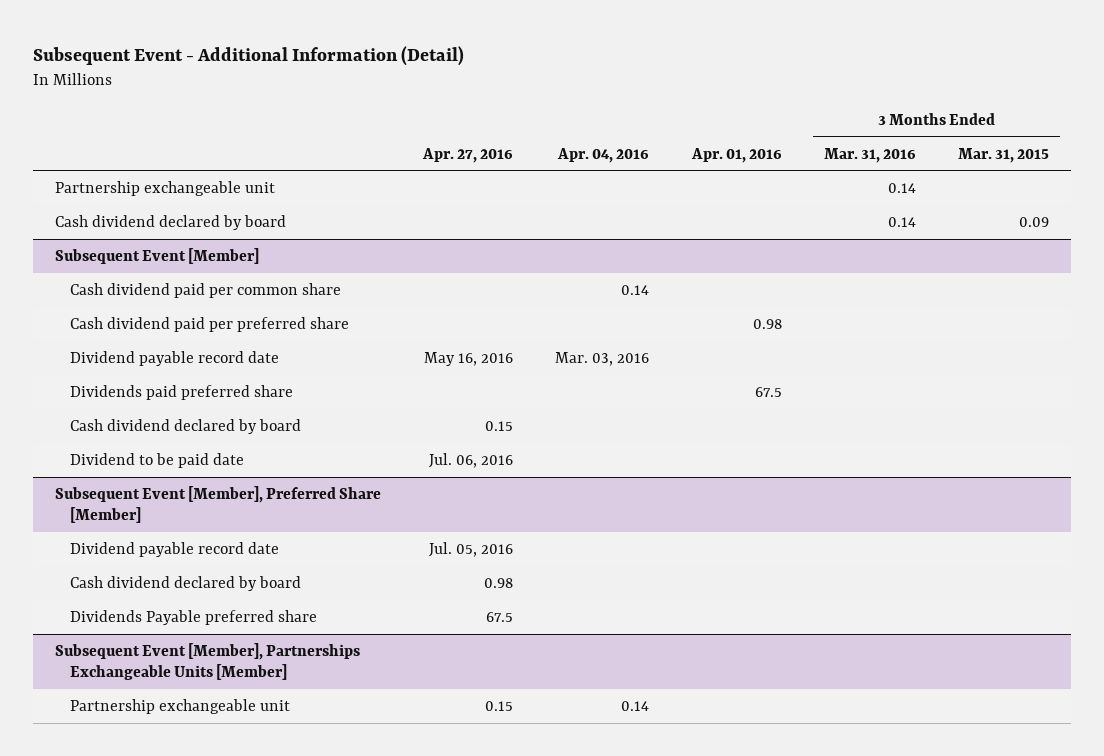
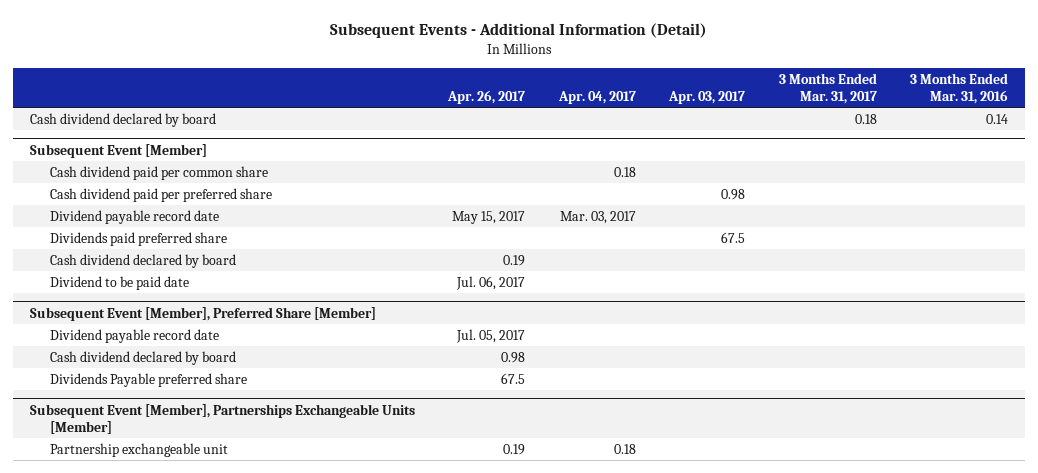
[33,46,465,67] Subsequent Event - Additional Information (Detail) -> [330,23,708,39] Subsequent Events - Additional Information (Detail)
[421,147,513,163] Apr. 27, 2016 -> none
[557,147,650,163] Apr. 04, 2016 -> none
[690,147,782,163] Apr. 01, 2016 -> none
[958,147,1050,163] Mar. 31, 2015 -> none
none -> [447,89,526,104] Apr. 26, 2017
none -> [557,90,636,104] Apr. 04, 2017
none -> [668,90,746,104] Apr. 03, 2017
none -> [778,72,877,104] 3 Months Ended Mar. 31, 2017
[54,180,275,196] Partnership exchangeable unit -> none

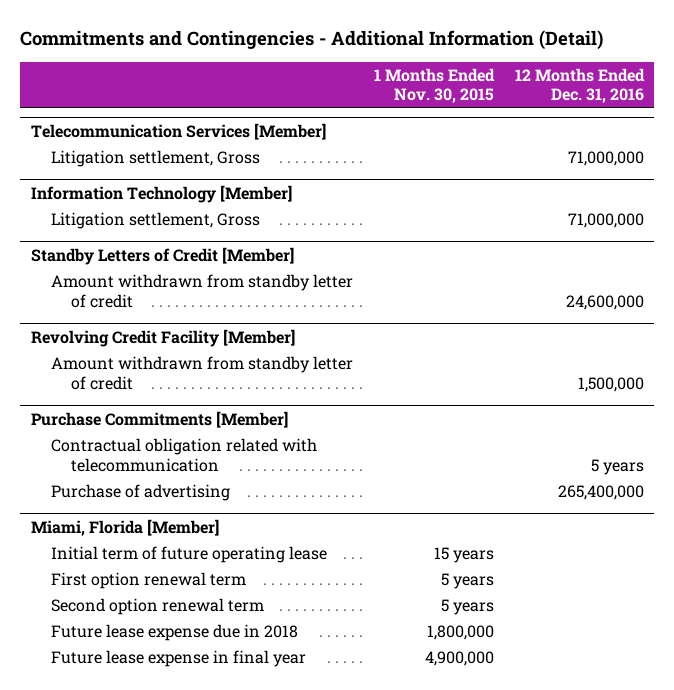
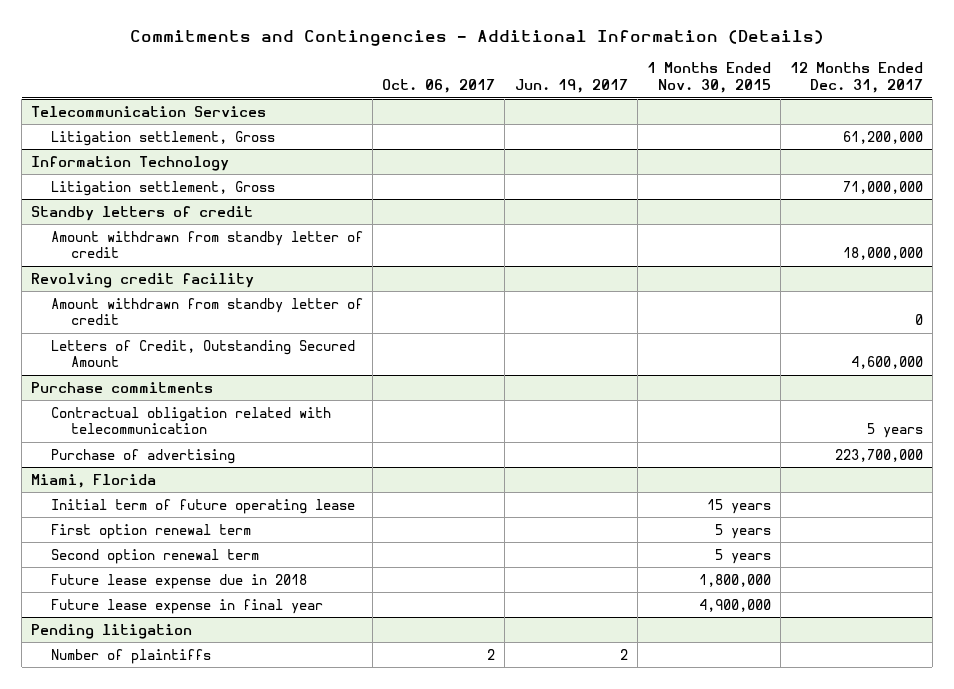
[20,30,604,51] Commitments and Contingencies - Additional Information (Detail) -> [130,30,825,47] Commitments and Contingencies - Additional Information (Details)
[514,67,645,104] 12 Months Ended Dec. 31, 2016 -> none
none -> [382,79,496,94] Oct. 06, 2017
none -> [514,79,628,94] Jun. 19, 2017
none -> [789,62,923,94] 12 Months Ended Dec. 31, 2017
[30,122,326,140] Telecommunication Services [Member] -> [31,105,267,117] Telecommunication Services
[30,184,292,203] Information Technology [Member] -> [31,155,230,171] Information Technology
[30,246,294,265] Standby Letters of Credit [Member] -> [31,205,254,221] Standby letters of credit
[30,328,295,347] Revolving Credit Facility [Member] -> [31,272,255,288] Revolving credit facility
none -> [51,339,356,368] Letters of Credit, Outstanding Secured Amount
[30,410,288,428] Purchase Commitments [Member] -> [31,381,214,393] Purchase commitments
[30,518,219,536] Miami, Florida [Member] -> [31,473,157,488] Miami, Florida
none -> [31,623,193,639] Pending litigation
none -> [51,648,212,664] Number of plaintiffs

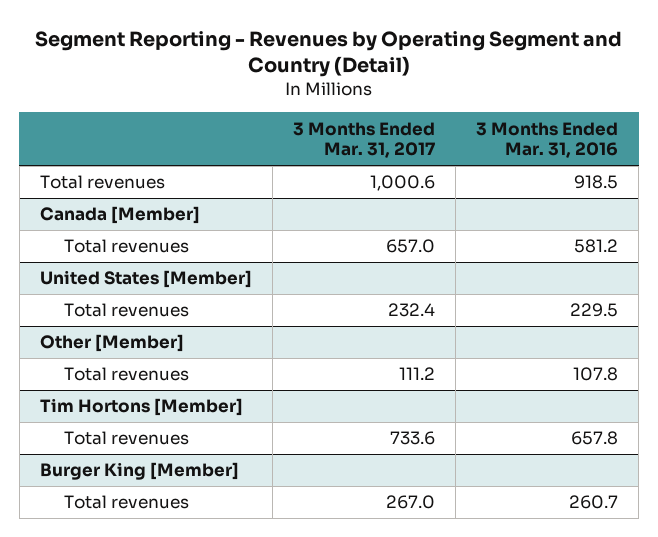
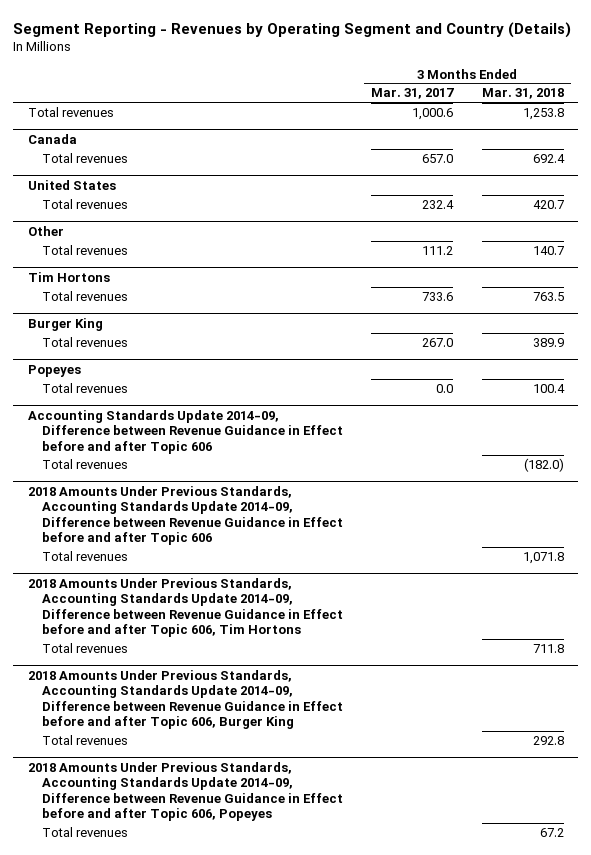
[35,30,623,78] Segment Reporting - Revenues by Operating Segment and Country (Detail) -> [13,21,572,38] Segment Reporting - Revenues by Operating Segment and Country (Details)
[476,121,619,159] 3 Months Ended Mar. 31, 2016 -> none
none -> [481,88,564,100] Mar. 31, 2018
[39,206,200,225] Canada [Member] -> [27,133,77,144] Canada
[39,270,252,289] United States [Member] -> [27,179,116,190] United States
[39,334,184,353] Other [Member] -> [27,225,64,236] Other
[39,398,243,417] Tim Hortons [Member] -> [27,271,110,282] Tim Hortons
[39,462,239,481] Burger King [Member] -> [27,317,103,331] Burger King
none -> [27,364,81,377] Popeyes
none -> [41,383,128,394] Total revenues
none -> [27,409,343,454] Accounting Standards Update 2014-09, Difference between Revenue Guidance in Effect before and after Topic 606
none -> [41,459,128,470] Total revenues
none -> [27,485,343,546] 2018 Amounts Under Previous Standards, Accounting Standards Update 2014-09, Difference between Revenue Guidance in Effect before and after Topic 606
none -> [41,551,128,562] Total revenues
none -> [27,577,343,638] 2018 Amounts Under Previous Standards, Accounting Standards Update 2014-09, Difference between Revenue Guidance in Effect before and after Topic 606, Tim Hortons
none -> [41,643,128,654] Total revenues
none -> [27,669,343,730] 2018 Amounts Under Previous Standards, Accounting Standards Update 2014-09, Difference between Revenue Guidance in Effect before and after Topic 606, Burger King
none -> [41,735,128,746] Total revenues
none -> [27,761,343,822] 2018 Amounts Under Previous Standards, Accounting Standards Update 2014-09, Difference between Revenue Guidance in Effect before and after Topic 606, Popeyes
none -> [41,827,128,838] Total revenues

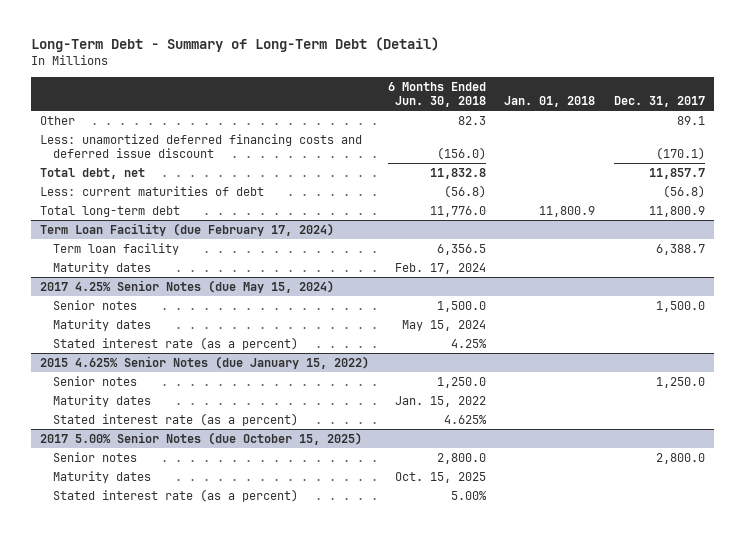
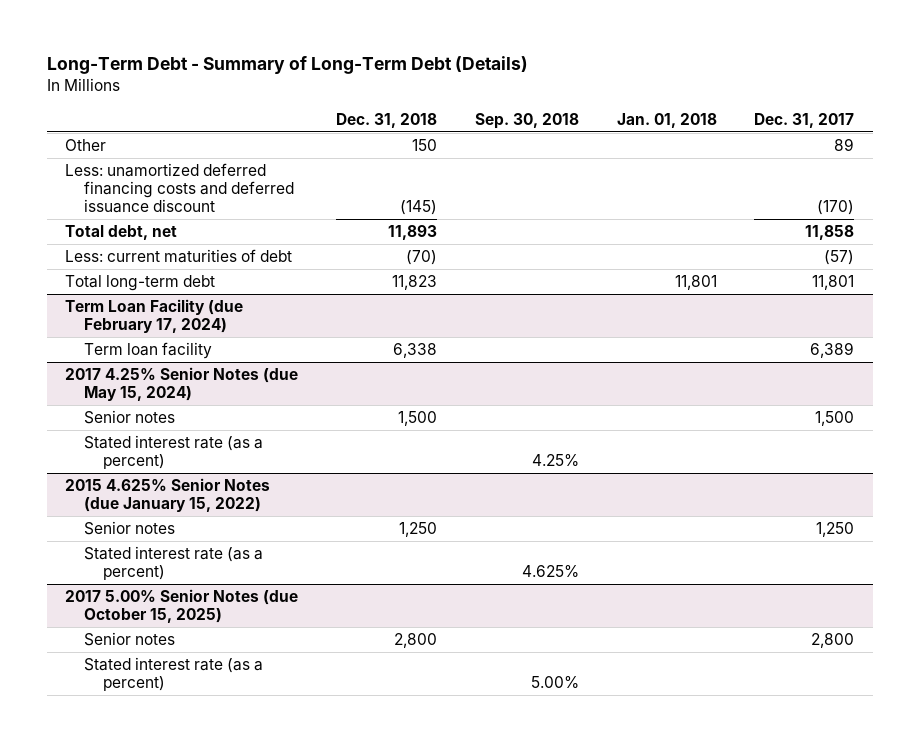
[30,37,439,53] Long-Term Debt - Summary of Long-Term Debt (Detail) -> [46,56,528,75] Long-Term Debt - Summary of Long-Term Debt (Details)
[387,81,486,108] 6 Months Ended Jun. 30, 2018 -> none
none -> [336,112,438,128] Dec. 31, 2018
none -> [474,112,579,129] Sep. 30, 2018
[676,115,705,125] 89.1 -> [834,138,855,152] 89
[40,133,363,159] Less: unamortized deferred financing costs and deferred issue discount -> [65,163,295,214] Less: unamortized deferred financing costs and deferred issuance discount
[655,147,705,161] (170.1) -> [817,200,855,216] (170)
[648,167,705,179] 11,857.7 -> [805,225,855,241] 11,858
[662,184,705,198] (56.8) -> [824,250,855,266] (57)
[539,205,596,217] 11,800.9 -> [674,275,717,291] 11,801
[648,205,705,217] 11,800.9 -> [812,275,855,291] 11,801
[53,261,152,274] Maturity dates -> none
[655,243,705,255] 6,388.7 -> [810,342,855,359] 6,389
[53,318,152,331] Maturity dates -> none
[655,300,705,312] 1,500.0 -> [815,411,855,427] 1,500
[53,394,152,407] Maturity dates -> none
[655,376,705,388] 1,250.0 -> [816,522,855,538] 1,250
[53,470,152,483] Maturity dates -> none
[655,452,705,464] 2,800.0 -> [811,633,855,649] 2,800

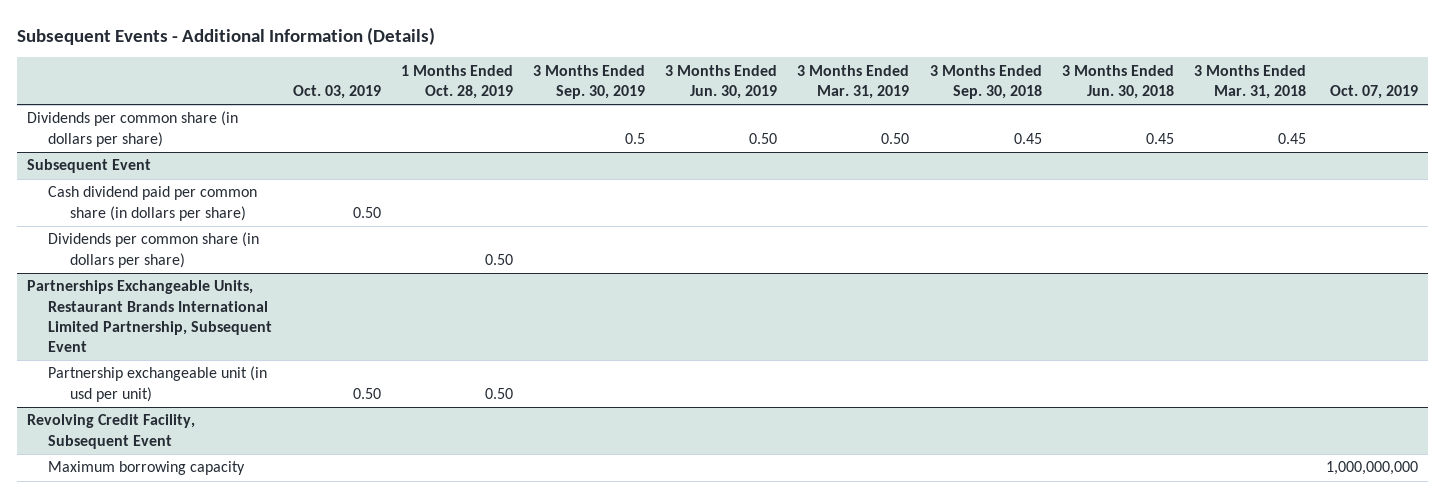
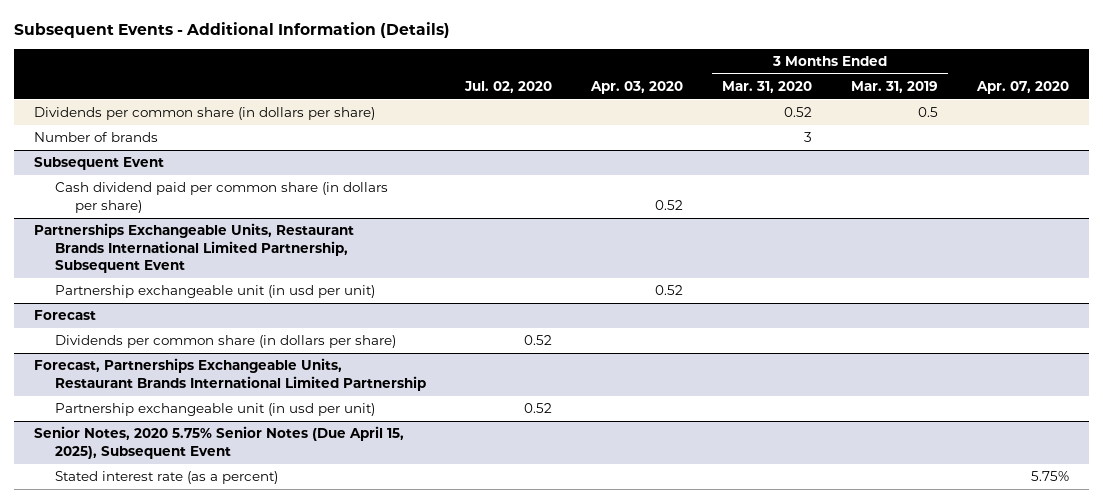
[292,85,381,100] Oct. 03, 2019 -> none
[400,64,513,100] 1 Months Ended Oct. 28, 2019 -> none
[532,64,645,100] 3 Months Ended Sep. 30, 2019 -> none
[665,64,778,100] 3 Months Ended Jun. 30, 2019 -> none
[929,64,1042,100] 3 Months Ended Sep. 30, 2018 -> none
[1061,64,1174,100] 3 Months Ended Jun. 30, 2018 -> none
[1194,64,1307,100] 3 Months Ended Mar. 31, 2018 -> none
[1330,85,1419,100] Oct. 07, 2019 -> none
none -> [463,81,552,94] Jul. 02, 2020
none -> [589,81,683,95] Apr. 03, 2020
none -> [722,81,813,94] Mar. 31, 2020
none -> [976,81,1070,95] Apr. 07, 2020
[881,132,910,144] 0.50 -> [918,107,939,118] 0.5
none -> [33,132,158,143] Number of brands
[48,232,260,268] Dividends per common share (in dollars per share) -> none
[26,414,195,449] Revolving Credit Facility, Subsequent Event -> none
[48,461,246,476] Maximum borrowing capacity -> none
none -> [33,310,96,321] Forecast
none -> [54,335,396,349] Dividends per common share (in dollars per share)
none -> [33,358,426,391] Forecast, Partnerships Exchangeable Units, Restaurant Brands International Limited Partnership
none -> [54,403,375,417] Partnership exchangeable unit (in usd per unit)
none -> [33,426,404,459] Senior Notes, 2020 5.75% Senior Notes (Due April 15, 2025), Subsequent Event
none -> [54,471,278,485] Stated interest rate (as a percent)

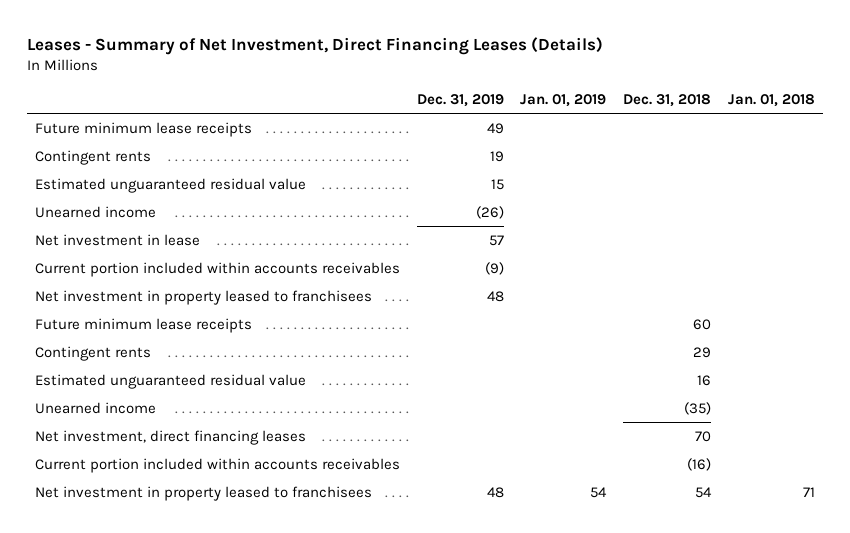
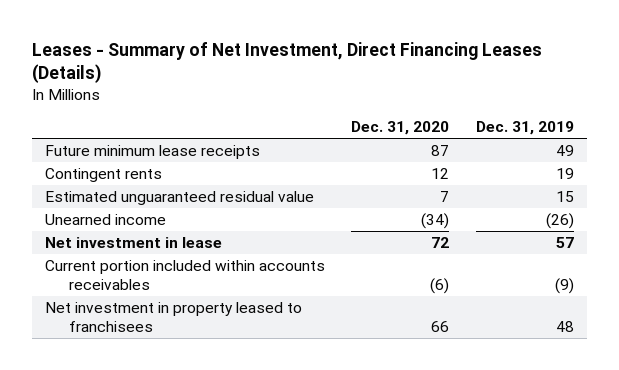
[520,94,607,108] Jan. 01, 2019 -> none
[623,94,712,108] Dec. 31, 2018 -> none
[727,94,815,108] Jan. 01, 2018 -> none
none -> [351,121,450,136] Dec. 31, 2020
[35,317,253,333] Future minimum lease receipts -> none
[35,345,152,361] Contingent rents -> none
[35,373,307,389] Estimated unguaranteed residual value -> none
[35,401,157,414] Unearned income -> none
[35,429,307,445] Net investment, direct financing leases -> none
[35,457,401,473] Current portion included within accounts receivables -> none
[35,485,373,501] Net investment in property leased to franchisees -> none

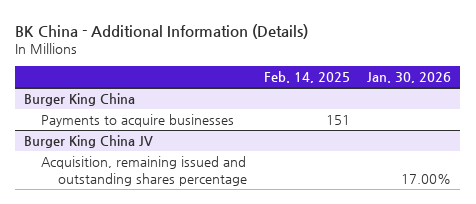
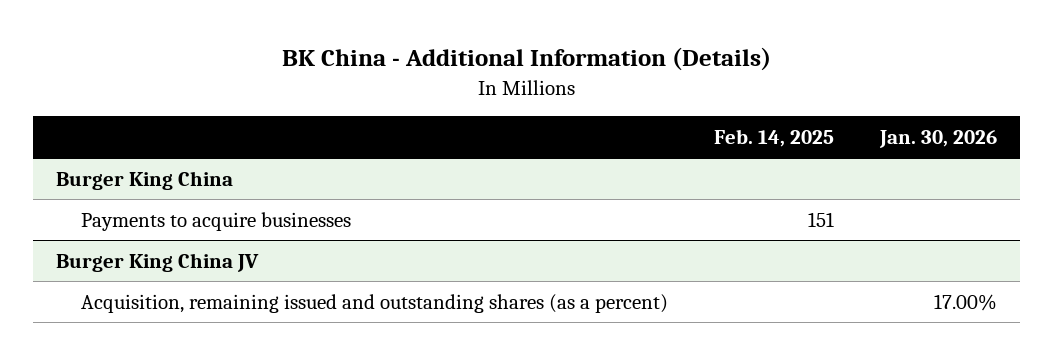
[40,156,247,186] Acquisition, remaining issued and outstanding shares percentage -> [81,293,669,313] Acquisition, remaining issued and outstanding shares (as a percent)

